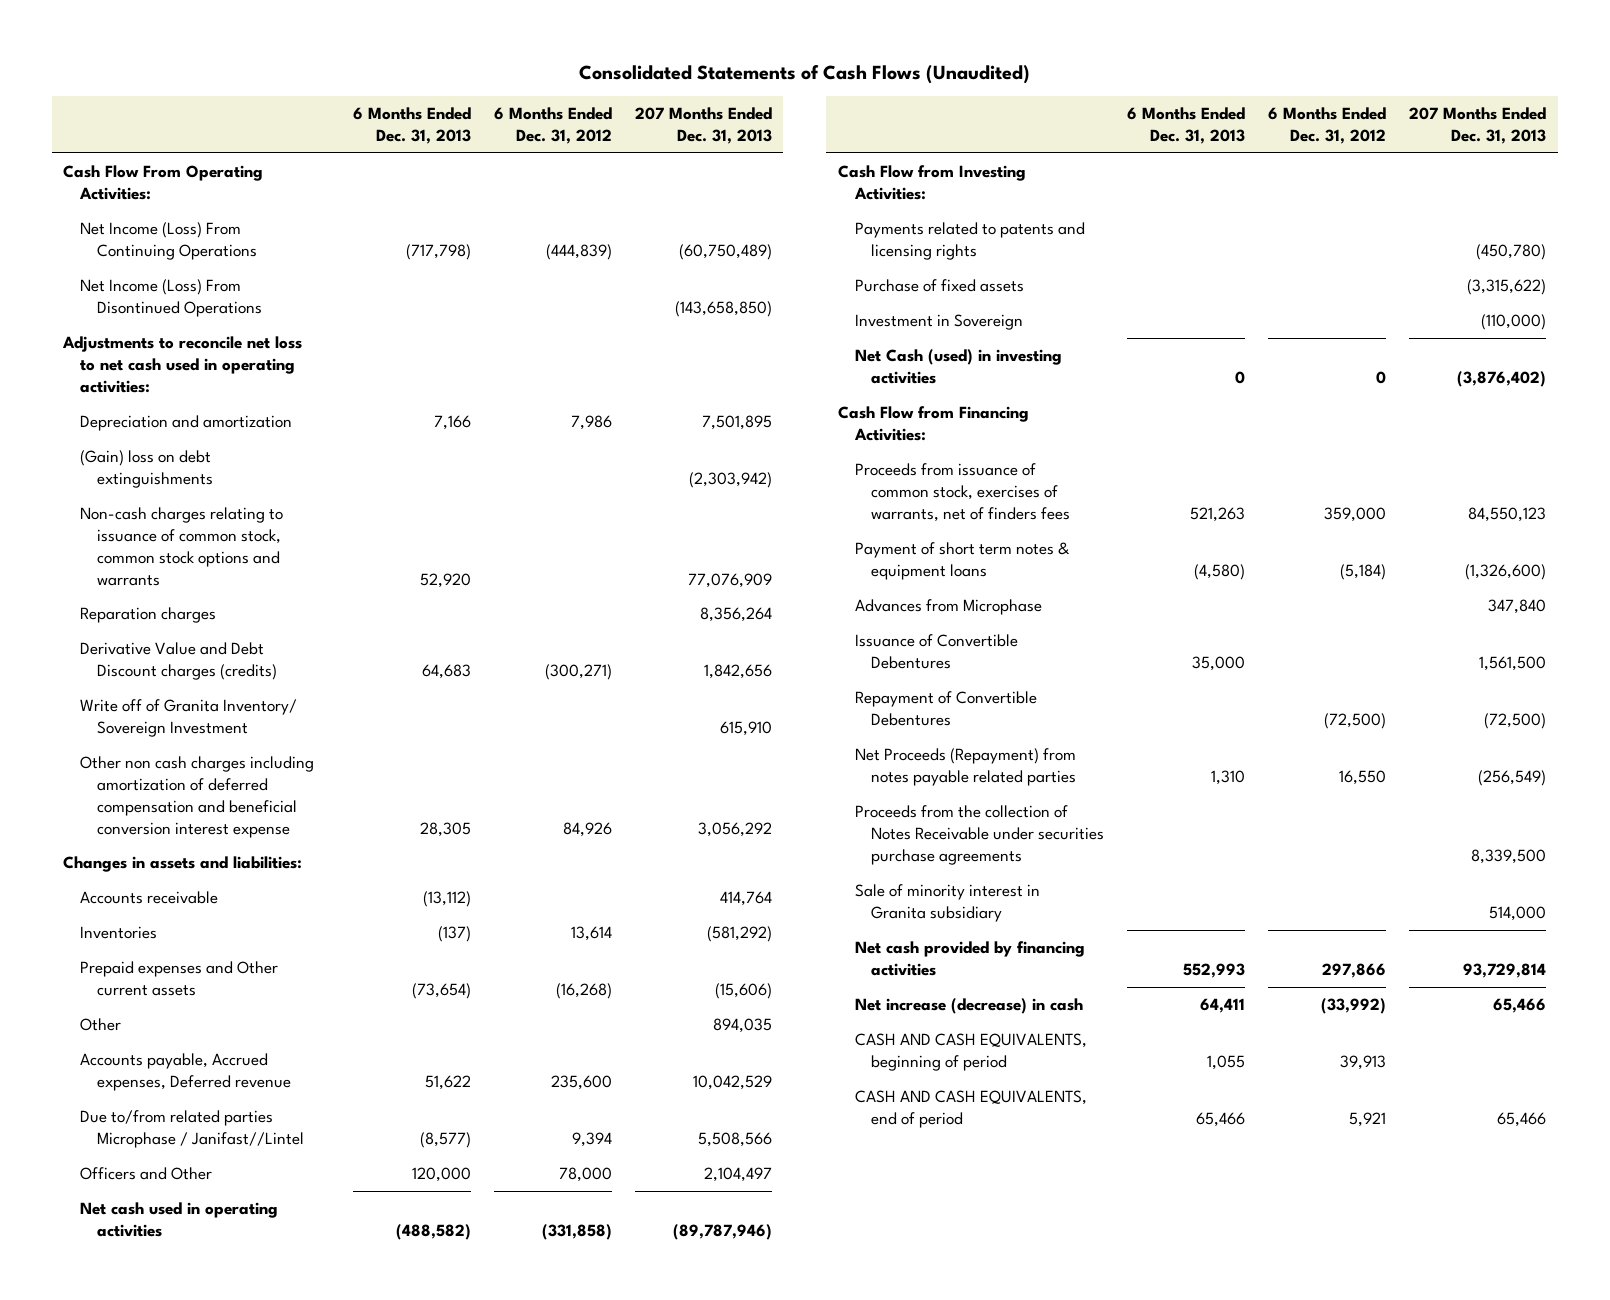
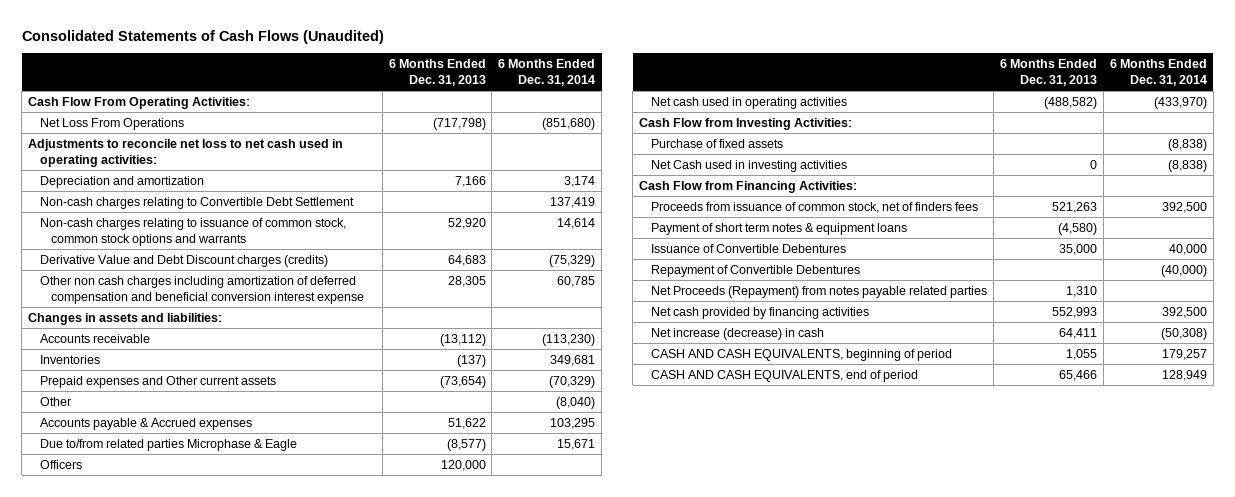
[493,107,612,144] 6 Months Ended Dec. 31, 2012 -> none
[634,107,772,144] 207 Months Ended Dec. 31, 2013 -> none
none -> [498,59,596,86] 6 Months Ended Dec. 31, 2014
[80,279,262,317] Net Income (Loss) From Disontinued Operations -> none
[80,222,257,260] Net Income (Loss) From Continuing Operations -> [39,117,184,130] Net Loss From Operations
[80,450,213,488] (Gain) loss on debt extinguishments -> [39,196,354,209] Non-cash charges relating to Convertible Debt Settlement
[80,607,217,624] Reparation charges -> none
[80,699,298,737] Write off of Granita Inventory/ Sovereign Investment -> none
[80,1053,291,1091] Accounts payable, Accrued expenses, Deferred revenue -> [39,417,252,430] Accounts payable & Accrued expenses
[80,1110,304,1148] Due to/from related parties Microphase / Janifast//Lintel -> [39,438,297,451] Due to/from related parties Microphase & Eagle
[80,1167,213,1181] Officers and Other -> [39,459,82,469] Officers
[854,222,1085,260] Payments related to patents and licensing rights -> none
[854,314,1023,331] Investment in Sovereign -> none
[854,349,1062,384] Net Cash (used) in investing activities -> [651,159,848,172] Net Cash used in investing activities
[854,463,1071,522] Proceeds from issuance of common stock, exercises of warrants, net of finders fees -> [651,201,979,213] Proceeds from issuance of common stock, net of finders fees
[854,599,1042,616] Advances from Microphase -> none
[854,805,1105,865] Proceeds from the collection of Notes Receivable under securities purchase agreements -> none
[854,884,1040,922] Sale of minority interest in Granita subsidiary -> none

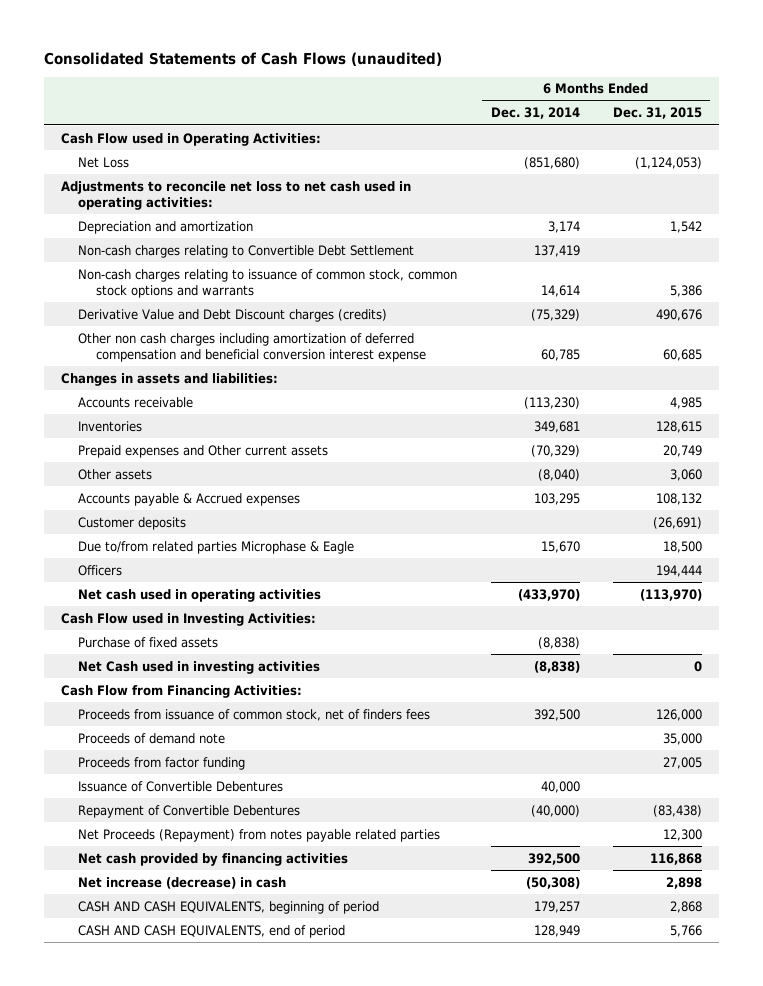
[21,29,384,44] Consolidated Statements of Cash Flows (Unaudited) -> [44,52,443,67] Consolidated Statements of Cash Flows (unaudited)
[388,59,486,86] 6 Months Ended Dec. 31, 2013 -> none
none -> [613,107,703,120] Dec. 31, 2015
[28,96,251,109] Cash Flow From Operating Activities: -> [61,132,322,146] Cash Flow used in Operating Activities:
[39,117,184,130] Net Loss From Operations -> [78,156,130,168] Net Loss
[39,396,71,406] Other -> [78,468,153,480] Other assets
none -> [78,516,187,530] Customer deposits
[557,438,596,450] 15,671 -> [540,540,580,553] 15,670
[639,117,853,130] Cash Flow from Investing Activities: -> [61,612,317,626] Cash Flow used in Investing Activities:
[651,222,908,235] Payment of short term notes & equipment loans -> none
none -> [78,732,226,744] Proceeds of demand note
none -> [78,756,246,770] Proceeds from factor funding

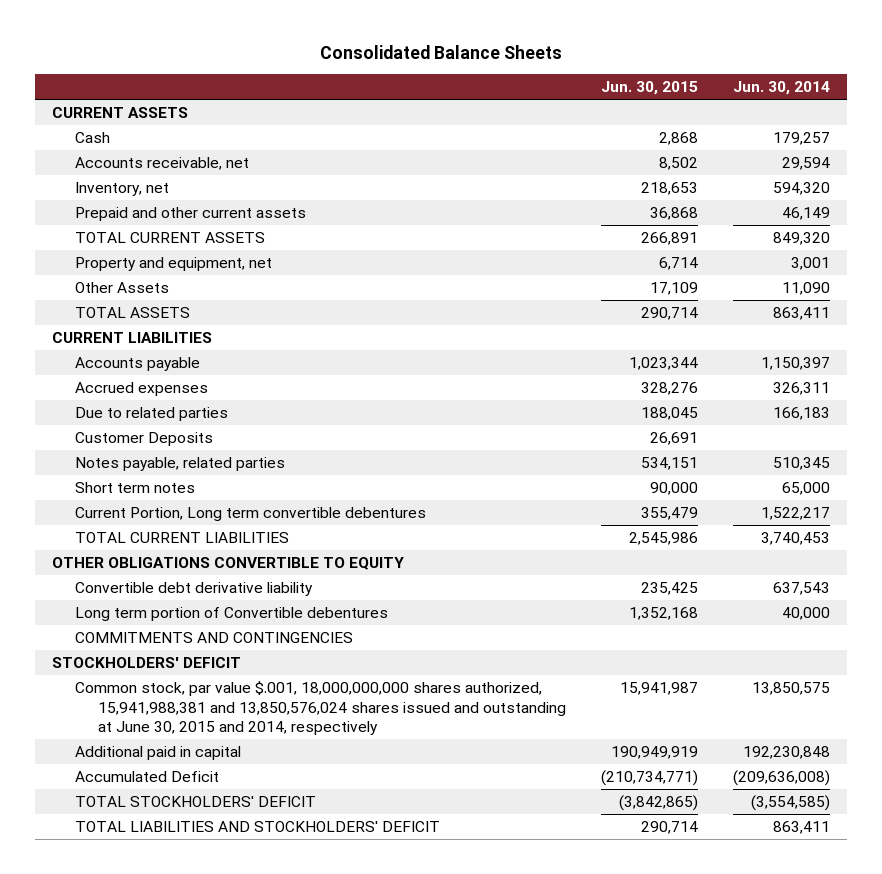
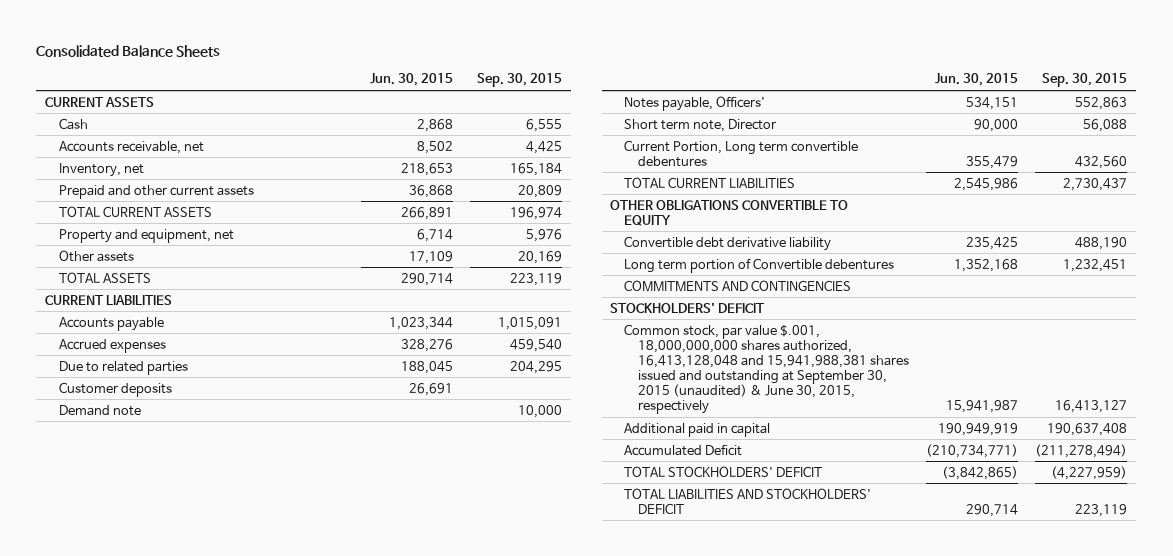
[732,81,830,96] Jun. 30, 2014 -> none
none -> [477,73,563,88] Sep. 30, 2015
[75,281,170,293] Other Assets -> [59,249,135,262] Other assets
[75,431,214,446] Customer Deposits -> [59,381,173,397] Customer deposits
none -> [59,404,142,416] Demand note
[75,456,286,471] Notes payable, related parties -> [624,95,766,111] Notes payable, Officers'
[75,481,196,493] Short term notes -> [624,118,777,132] Short term note, Director
[75,680,567,736] Common stock, par value $.001, 18,000,000,000 shares authorized, 15,941,988,381 and 13,850,576,024 shares issued and outstanding at June 30, 2015 and 2014, respectively -> [624,323,910,415] Common stock, par value $.001, 18,000,000,000 shares authorized, 16,413,128,048 and 15,941,988,381 shares issued and outstanding at September 30, 2015 (unaudited) & June 30, 2015, respectively

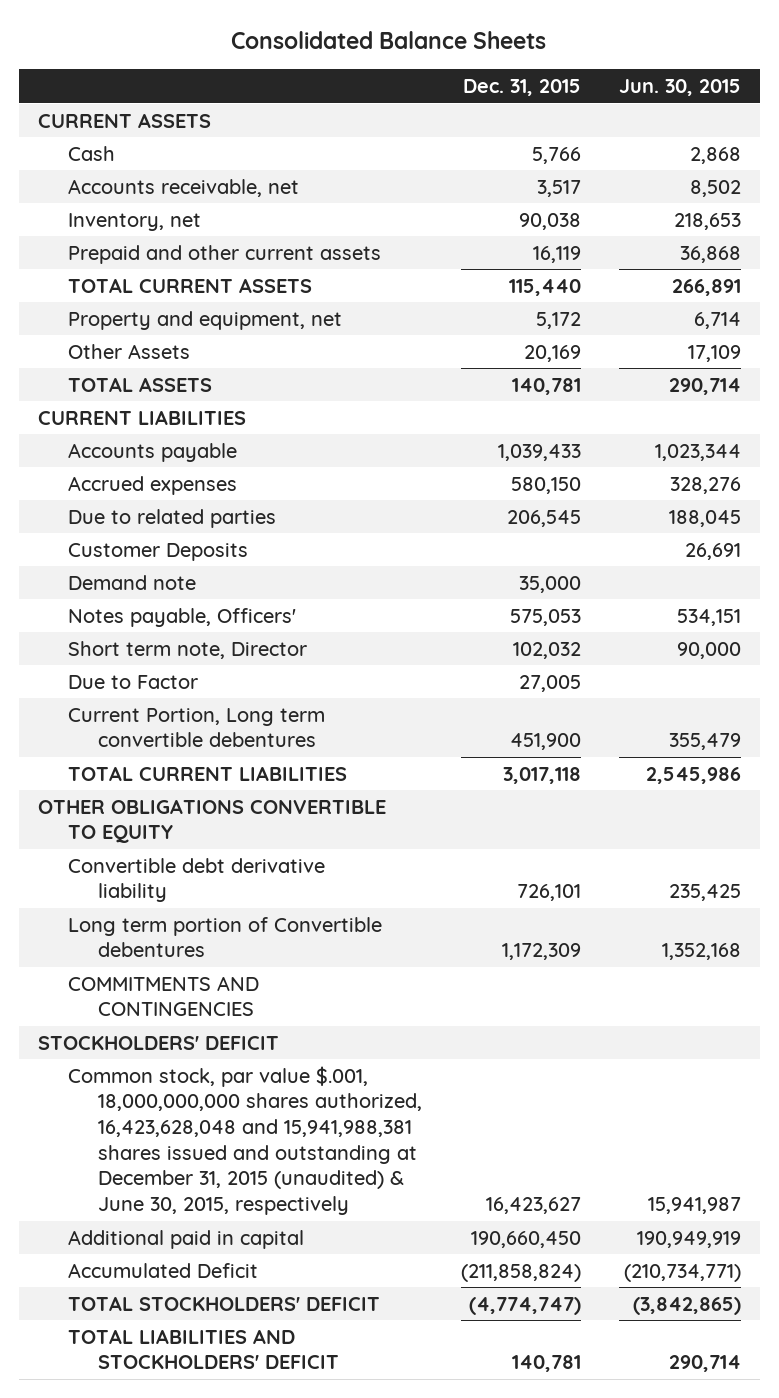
[477,73,563,88] Sep. 30, 2015 -> none
none -> [462,79,581,97] Dec. 31, 2015
[59,249,135,262] Other assets -> [68,343,191,359] Other Assets
[59,381,173,397] Customer deposits -> [68,542,249,561] Customer Deposits
none -> [68,674,199,689] Due to Factor
[624,323,910,415] Common stock, par value $.001, 18,000,000,000 shares authorized, 16,413,128,048 and 15,941,988,381 shares issued and outstanding at September 30, 2015 (unaudited) & June 30, 2015, respectively -> [68,1065,423,1216] Common stock, par value $.001, 18,000,000,000 shares authorized, 16,423,628,048 and 15,941,988,381 shares issued and outstanding at December 31, 2015 (unaudited) & June 30, 2015, respectively

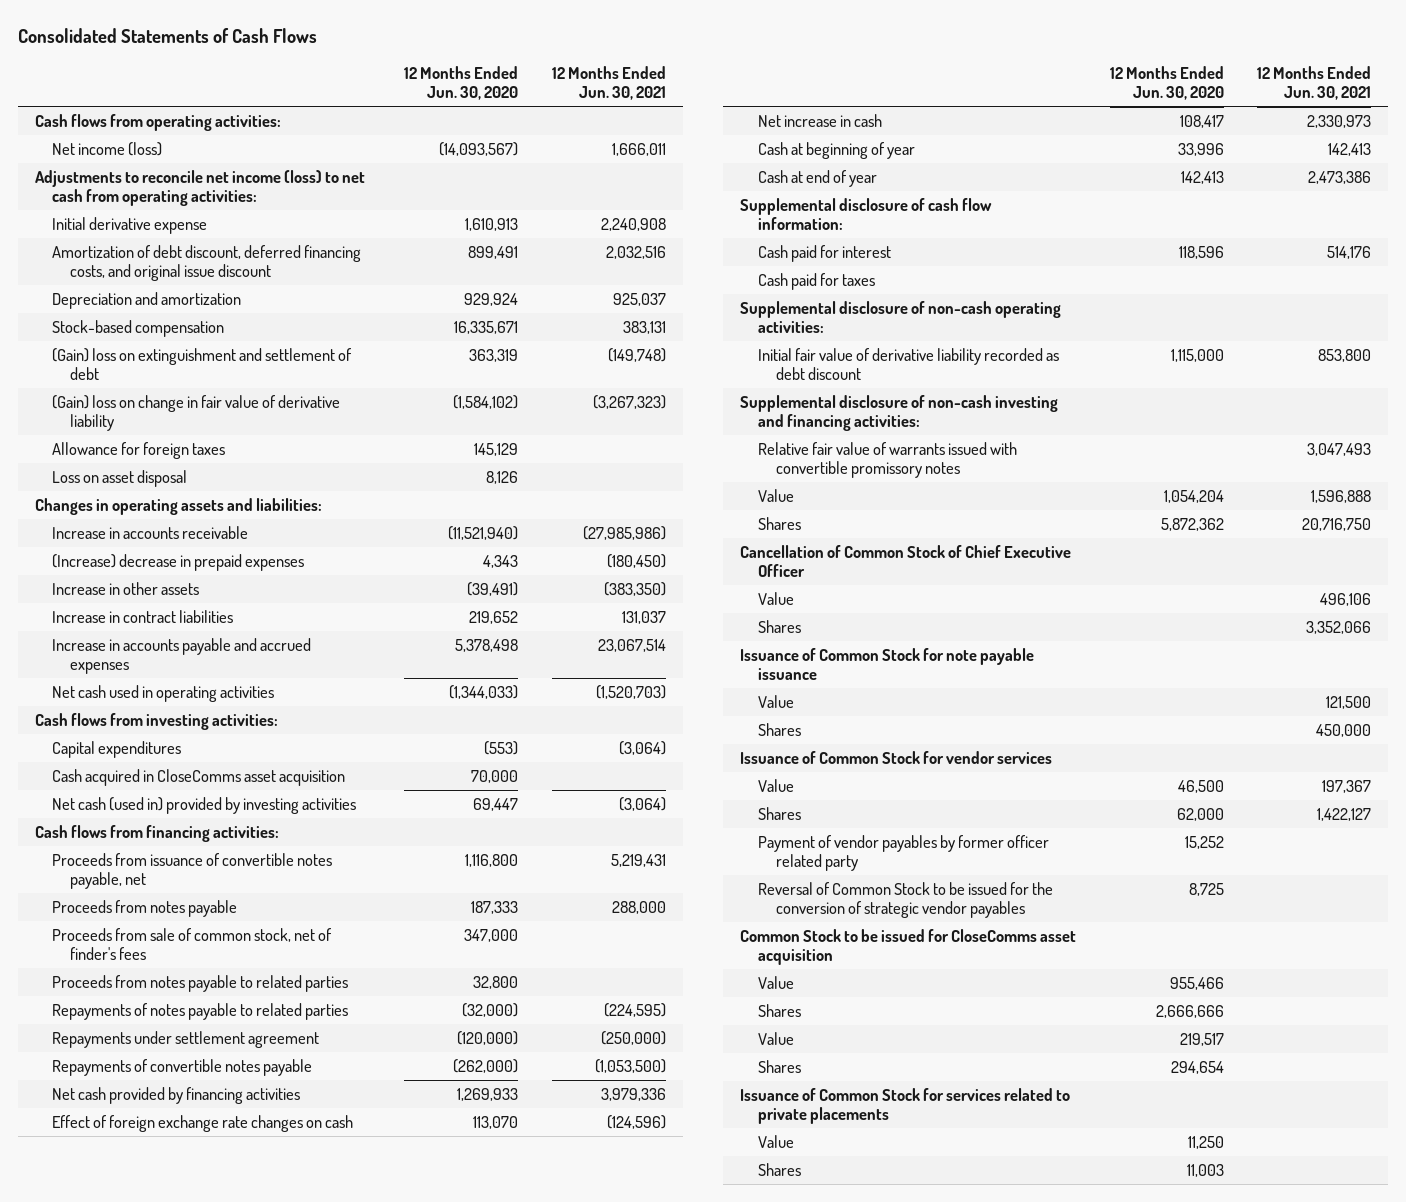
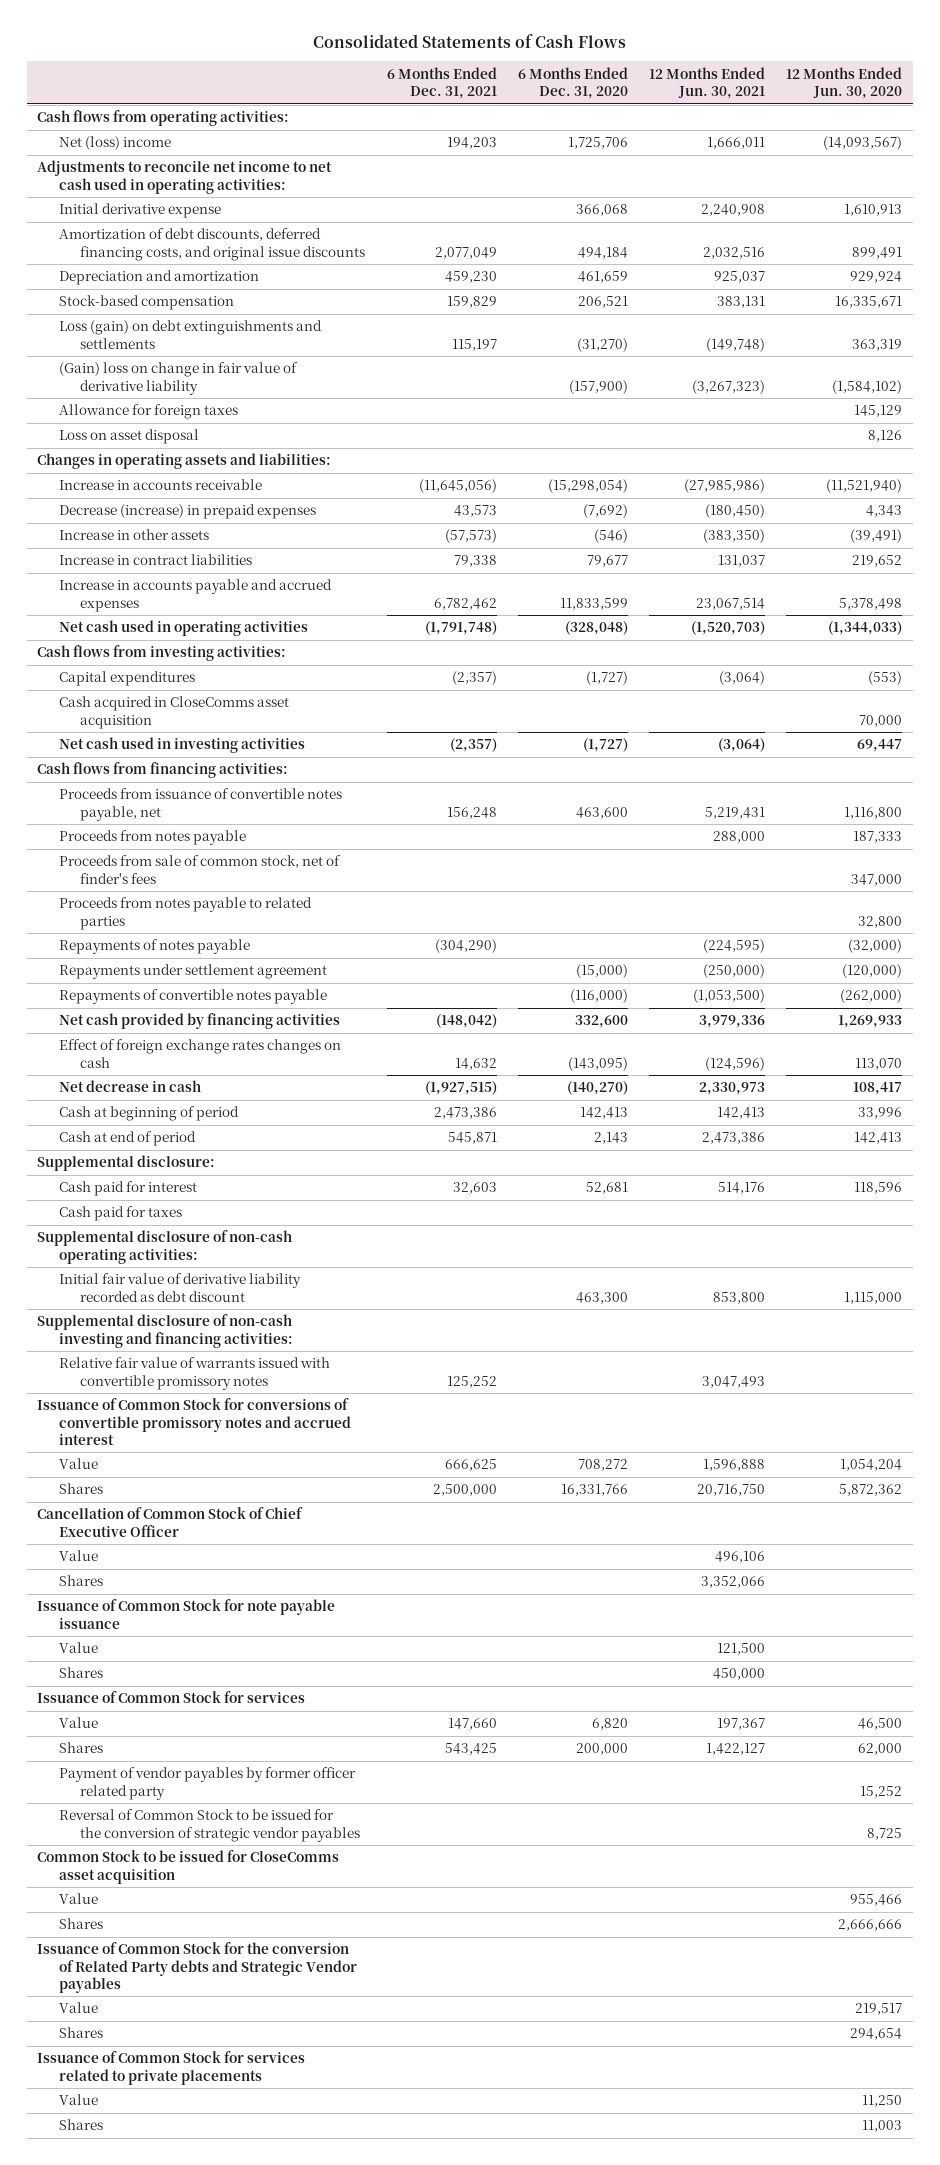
none -> [386,66,497,100] 6 Months Ended Dec. 31, 2021
none -> [517,66,628,100] 6 Months Ended Dec. 31, 2020
[52,141,163,156] Net income (loss) -> [58,136,171,151] Net (loss) income
[34,169,365,206] Adjustments to reconcile net income (loss) to net cash from operating activities: -> [37,160,333,194] Adjustments to reconcile net income to net cash used in operating activities:
[52,244,362,281] Amortization of debt discount, deferred financing costs, and original issue discount -> [58,228,366,261] Amortization of debt discounts, deferred financing costs, and original issue discounts
[52,347,353,380] (Gain) loss on extinguishment and settlement of debt -> [58,320,322,349] Loss (gain) on debt extinguishments and settlements
[52,553,305,571] (Increase) decrease in prepaid expenses -> [58,504,316,520] Decrease (increase) in prepaid expenses
[52,796,357,814] Net cash (used in) provided by investing activities -> [58,737,305,754] Net cash used in investing activities
[52,1002,349,1020] Repayments of notes payable to related parties -> [58,939,250,955] Repayments of notes payable
[52,1114,354,1132] Effect of foreign exchange rate changes on cash -> [58,1039,341,1068] Effect of foreign exchange rates changes on cash
[757,113,882,127] Net increase in cash -> [58,1080,201,1093] Net decrease in cash
[757,141,915,159] Cash at beginning of year -> [58,1106,239,1122] Cash at beginning of period
[757,169,877,187] Cash at end of year -> [58,1131,196,1147] Cash at end of period
[740,197,993,230] Supplemental disclosure of cash flow information: -> [37,1155,216,1172] Supplemental disclosure:
none -> [37,1398,351,1445] Issuance of Common Stock for conversions of convertible promissory notes and accrued interest
[740,750,1053,764] Issuance of Common Stock for vendor services -> [37,1691,306,1704] Issuance of Common Stock for services
none -> [37,1942,357,1993] Issuance of Common Stock for the conversion of Related Party debts and Strategic Vendor payables

